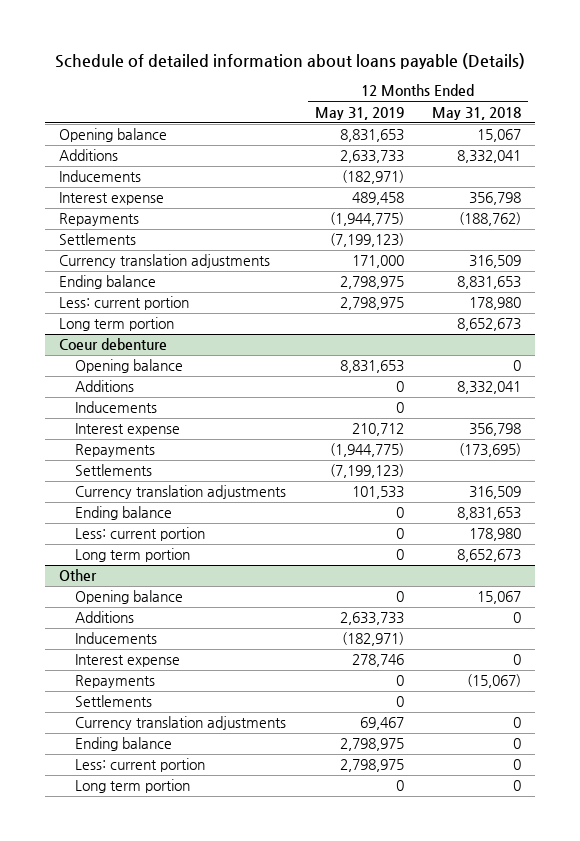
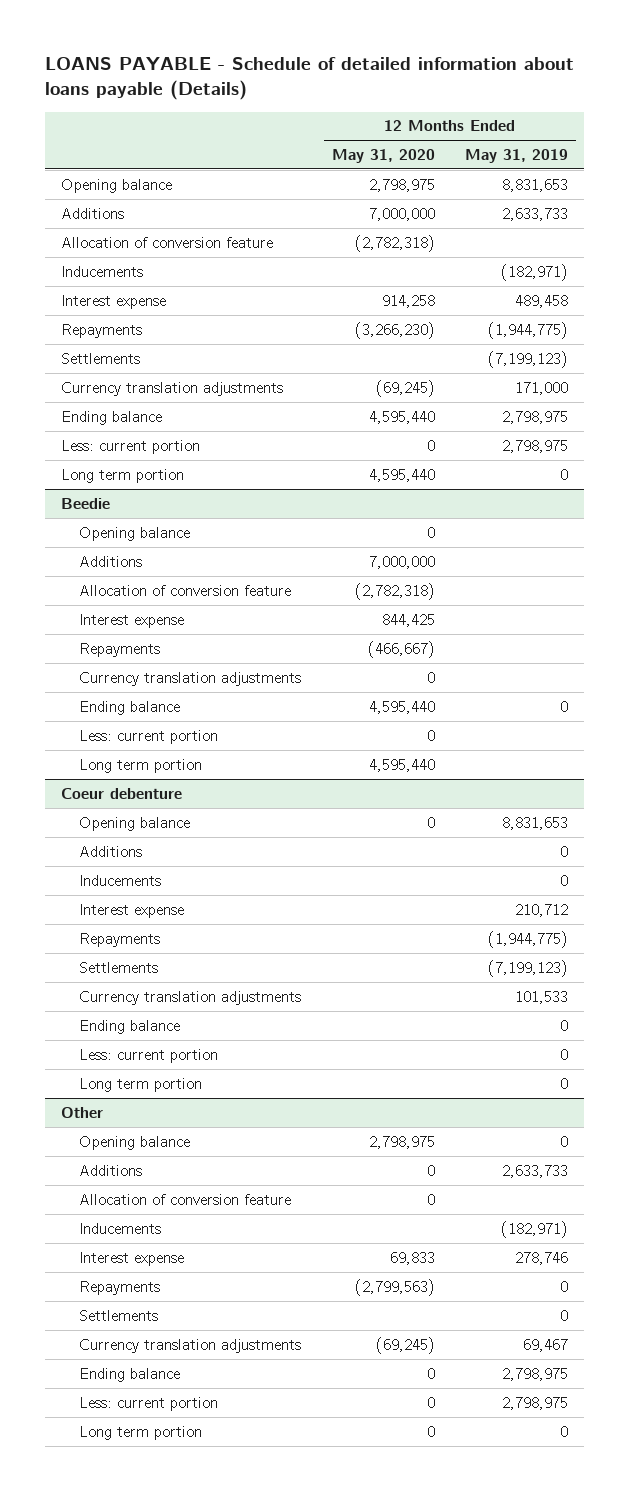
[55,53,526,70] Schedule of detailed information about loans payable (Details) -> [45,57,575,101] LOANS PAYABLE - Schedule of detailed information about loans payable (Details)
[431,106,521,120] May 31, 2018 -> none
none -> [331,149,435,164] May 31, 2020
none -> [60,236,273,248] Allocation of conversion feature
none -> [60,468,184,483] Long term portion
none -> [60,497,110,509] Beedie
none -> [79,526,191,541] Opening balance
none -> [79,555,143,567] Additions
none -> [79,584,292,596] Allocation of conversion feature
none -> [79,613,185,628] Interest expense
none -> [79,642,161,657] Repayments
none -> [79,671,302,686] Currency translation adjustments
none -> [79,700,181,715] Ending balance
none -> [79,729,219,744] Less: current portion
none -> [79,1193,292,1205] Allocation of conversion feature

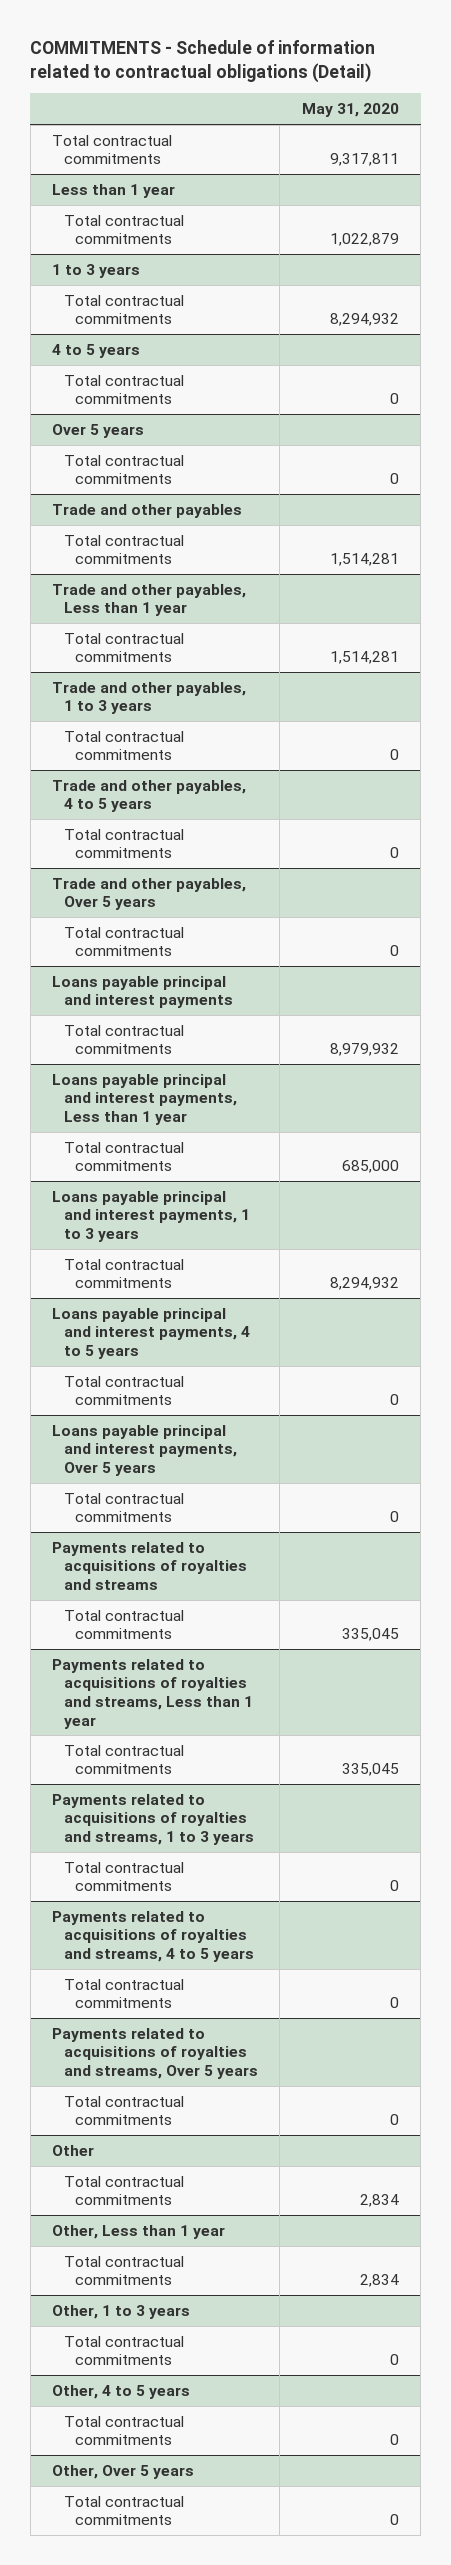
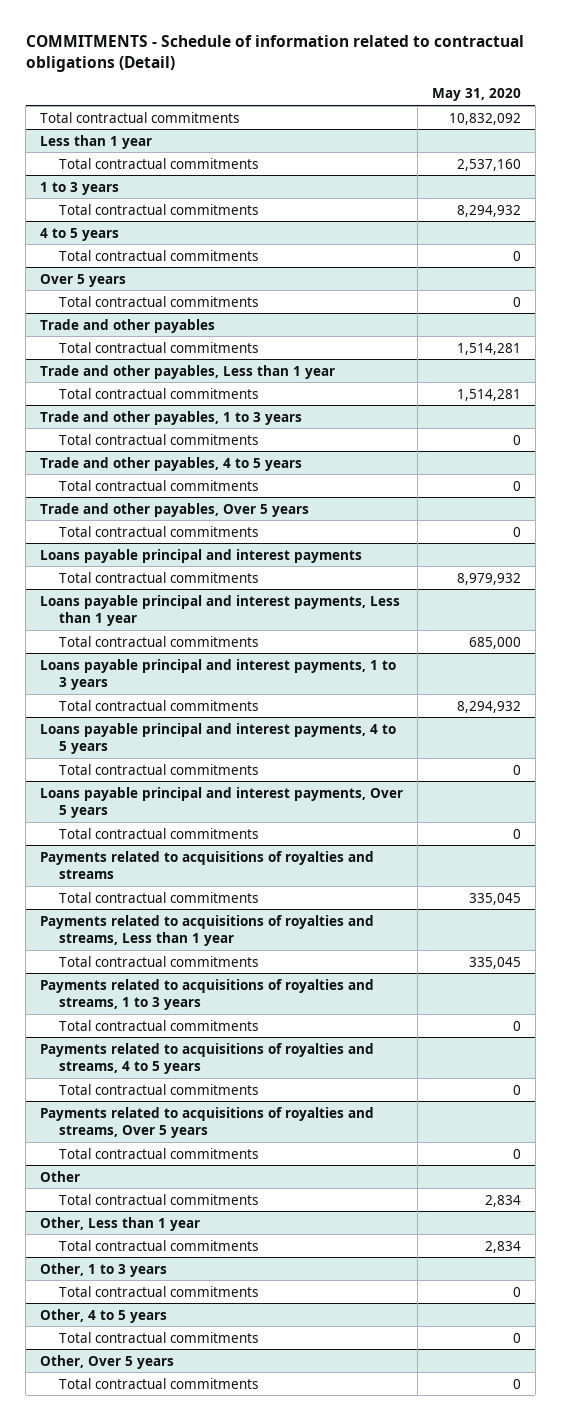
[329,153,399,167] 9,317,811 -> [448,112,521,125] 10,832,092
[329,233,399,247] 1,022,879 -> [456,158,521,171] 2,537,160

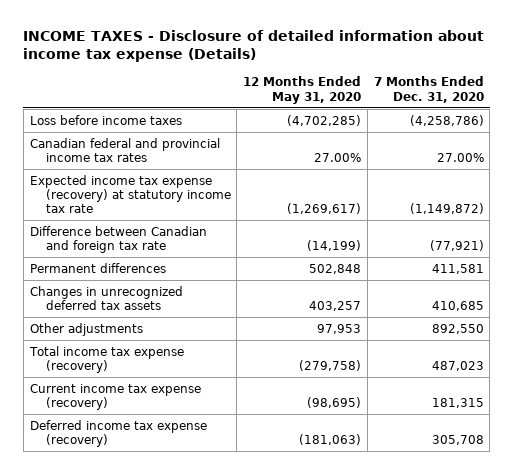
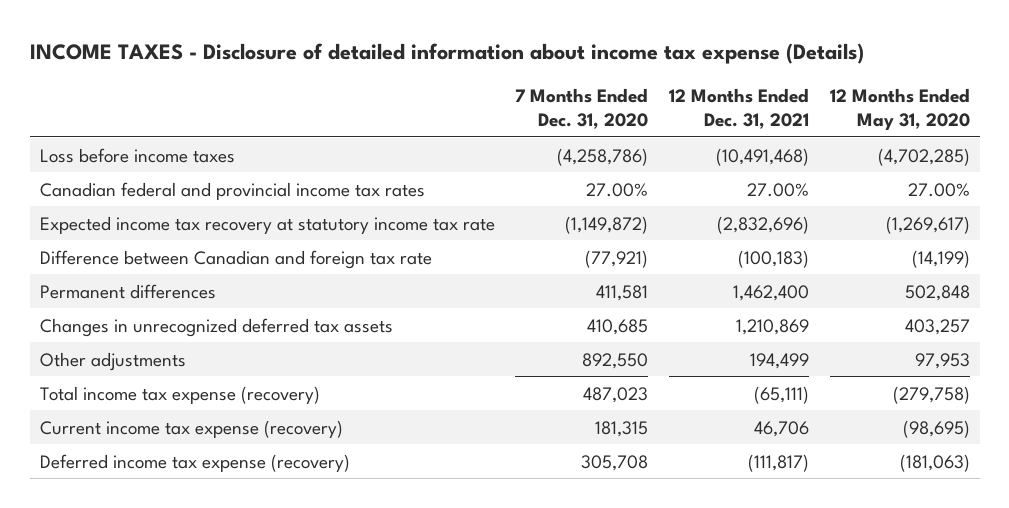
none -> [669,87,810,129] 12 Months Ended Dec. 31, 2021
[29,174,231,214] Expected income tax expense (recovery) at statutory income tax rate -> [39,215,495,234] Expected income tax recovery at statutory income tax rate

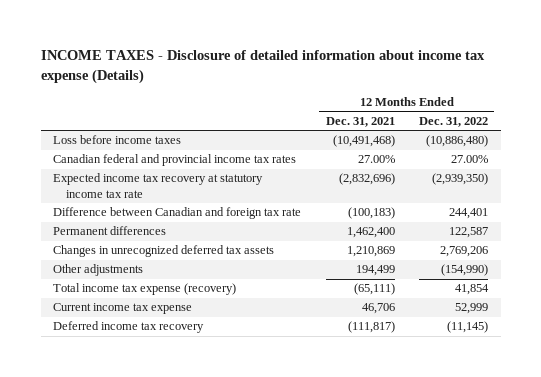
[515,87,649,129] 7 Months Ended Dec. 31, 2020 -> none
[829,87,970,130] 12 Months Ended May 31, 2020 -> none
none -> [419,116,489,127] Dec. 31, 2022
[39,419,343,438] Current income tax expense (recovery) -> [52,303,192,315] Current income tax expense
[39,453,350,472] Deferred income tax expense (recovery) -> [52,321,204,334] Deferred income tax recovery

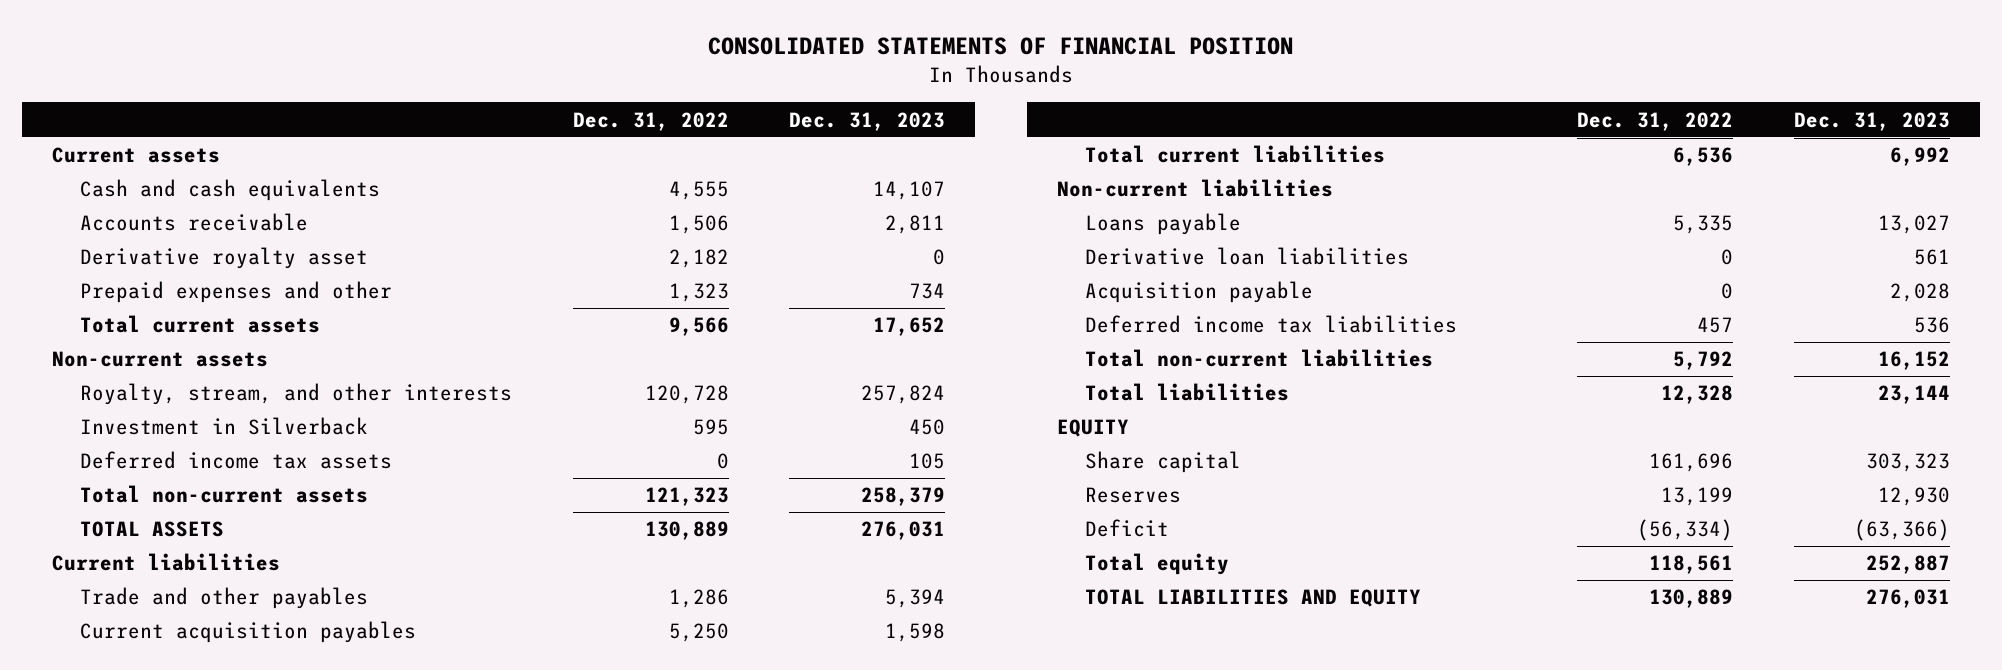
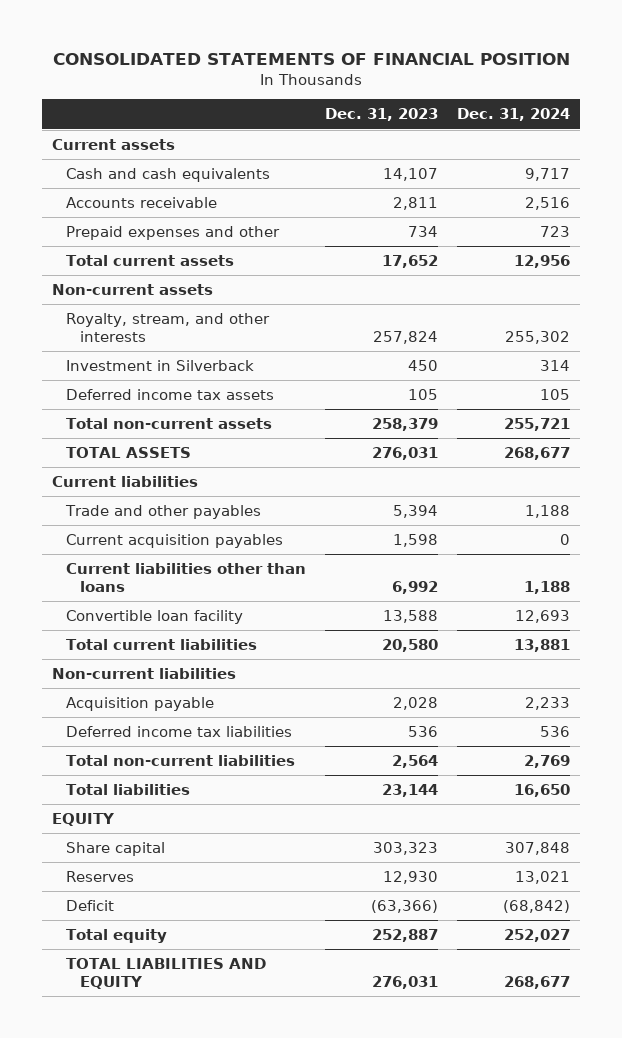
[572,111,729,131] Dec. 31, 2022 -> none
none -> [457,108,571,122] Dec. 31, 2024
[80,247,369,270] Derivative royalty asset -> none
none -> [65,562,306,592] Current liabilities other than loans
none -> [65,609,243,624] Convertible loan facility
[1889,147,1950,167] 6,992 -> [381,638,438,652] 20,580
[1084,213,1241,236] Loans payable -> none
[1084,247,1409,266] Derivative loan liabilities -> none
[1877,351,1950,371] 16,152 -> [391,754,438,768] 2,564

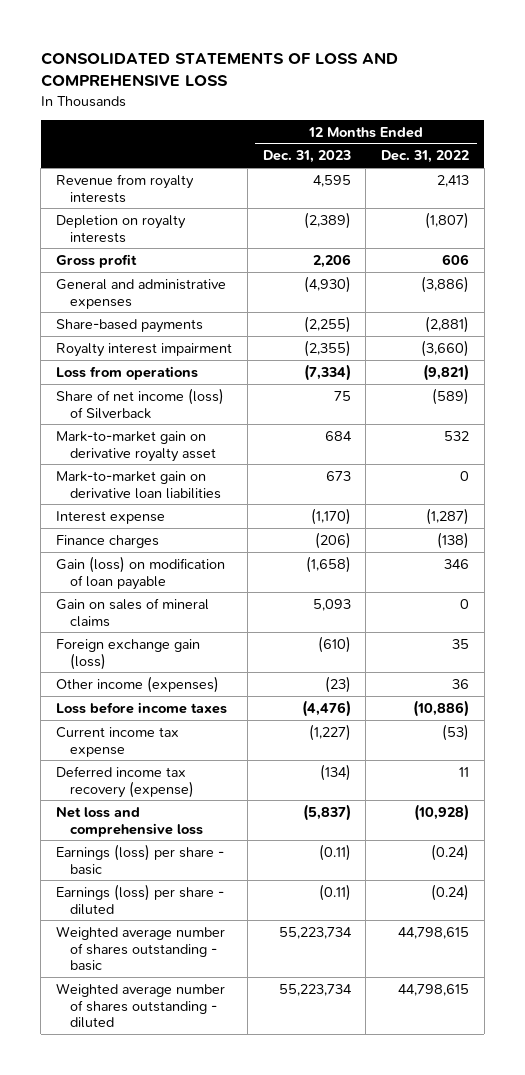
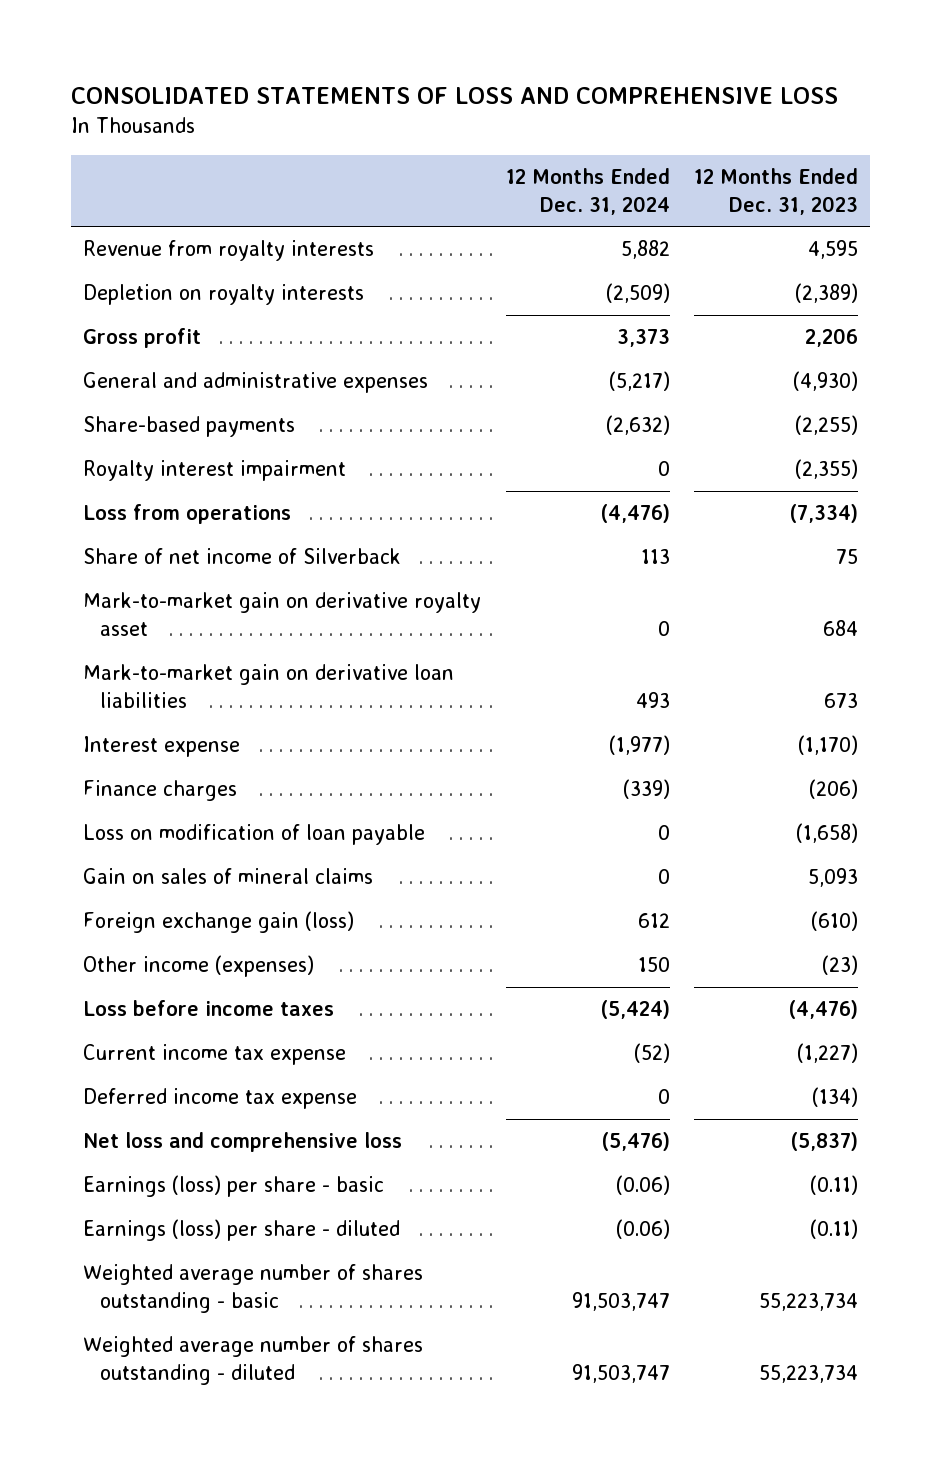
[381,150,470,164] Dec. 31, 2022 -> none
none -> [505,167,670,215] 12 Months Ended Dec. 31, 2024
[56,387,225,419] Share of net income (loss) of Silverback -> [83,548,402,565] Share of net income of Silverback
[56,555,226,590] Gain (loss) on modification of loan payable -> [83,824,426,846] Loss on modification of loan payable
[56,765,195,798] Deferred income tax recovery (expense) -> [83,1088,358,1110] Deferred income tax expense

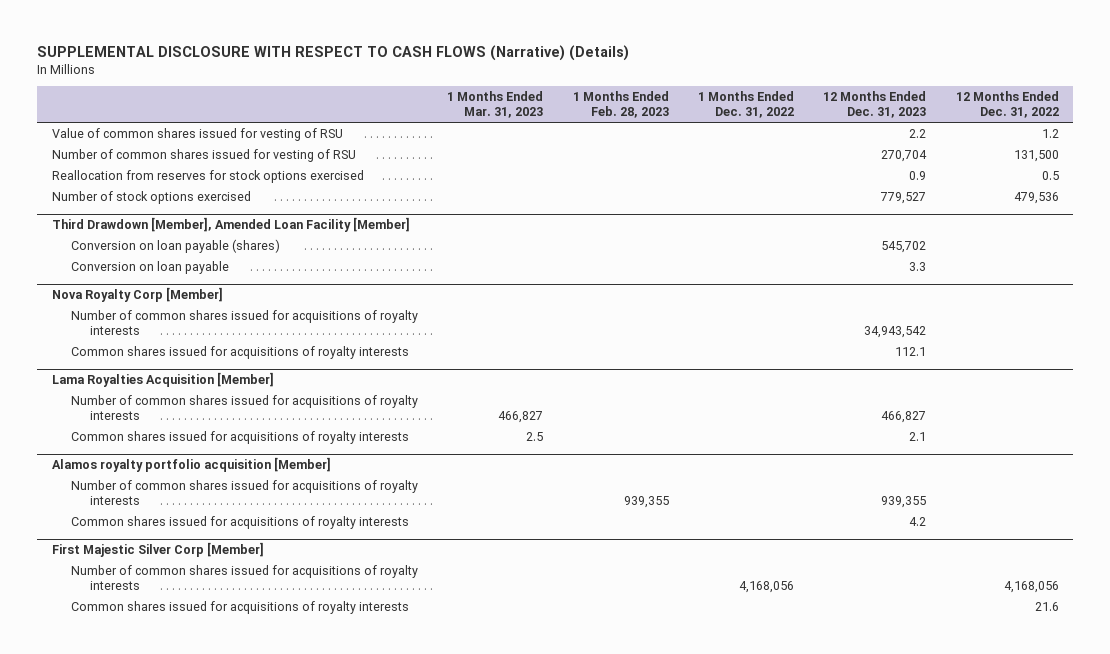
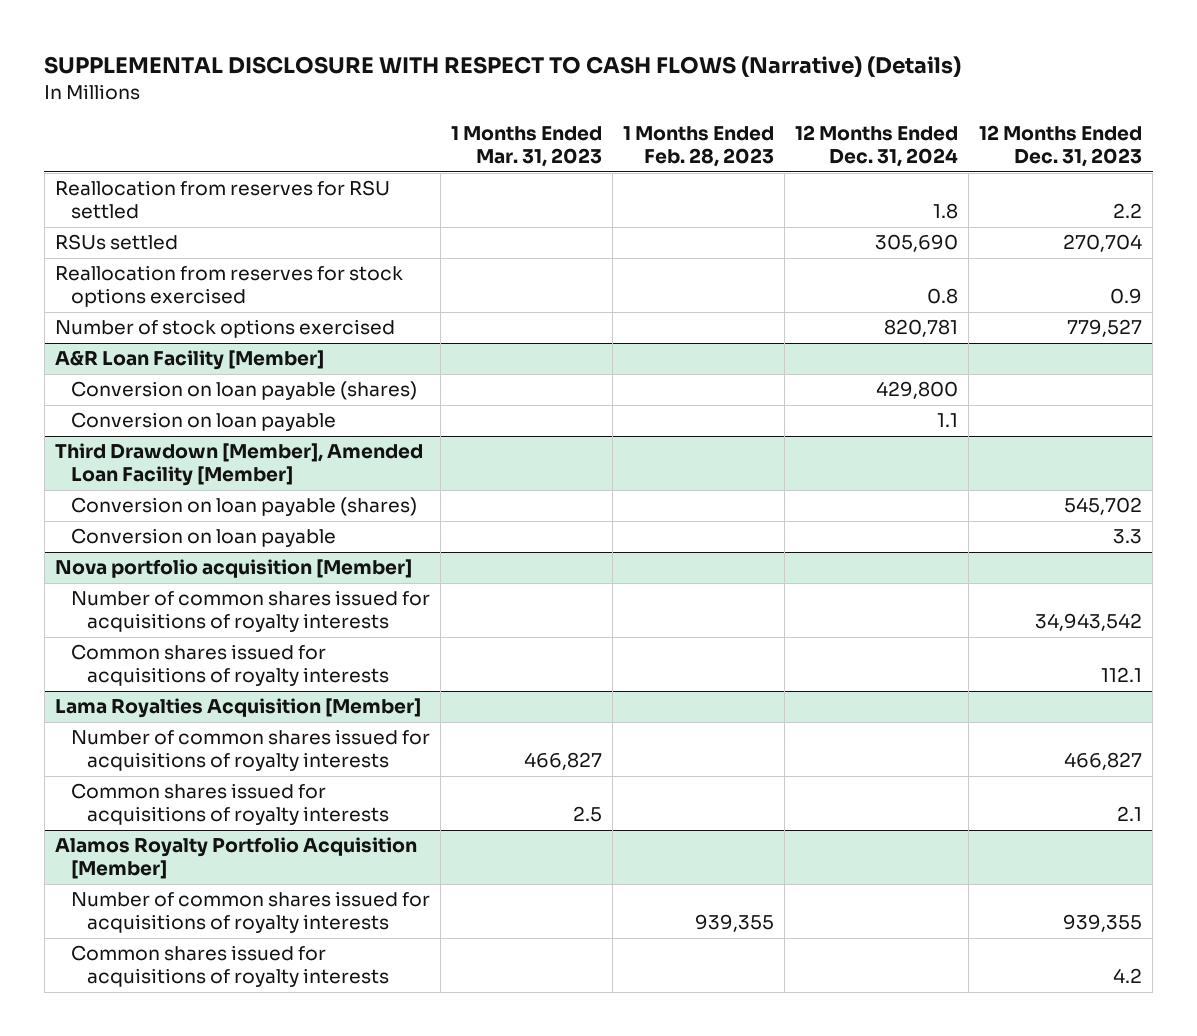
[697,91,794,119] 1 Months Ended Dec. 31, 2022 -> none
[955,91,1059,119] 12 Months Ended Dec. 31, 2022 -> none
none -> [795,125,959,168] 12 Months Ended Dec. 31, 2024
[51,127,343,141] Value of common shares issued for vesting of RSU -> none
none -> [54,180,390,220] Reallocation from reserves for RSU settled
[51,148,356,162] Number of common shares issued for vesting of RSU -> [54,234,178,251] RSUs settled
none -> [54,350,324,371] A&R Loan Facility [Member]
none -> [70,381,417,401] Conversion on loan payable (shares)
none -> [70,412,336,432] Conversion on loan payable
[51,287,223,303] Nova Royalty Corp [Member] -> [54,559,412,579] Nova portfolio acquisition [Member]
[51,457,331,473] Alamos royalty portfolio acquisition [Member] -> [54,837,417,880] Alamos Royalty Portfolio Acquisition [Member]
[51,542,264,558] First Majestic Silver Corp [Member] -> none
[70,564,418,591] Number of common shares issued for acquisitions of royalty interests -> none
[70,600,409,614] Common shares issued for acquisitions of royalty interests -> none

